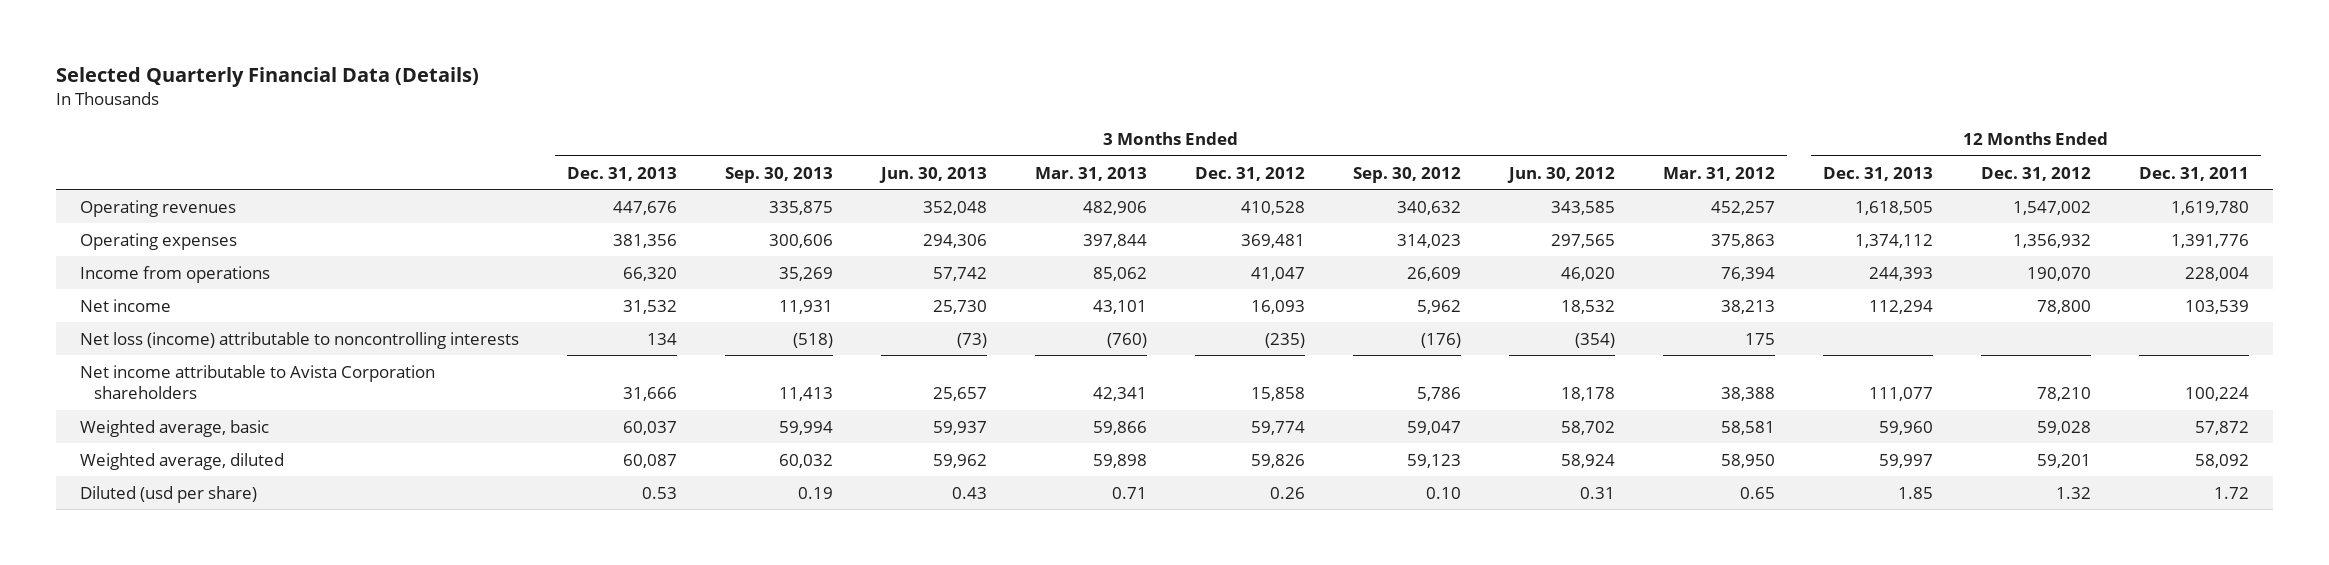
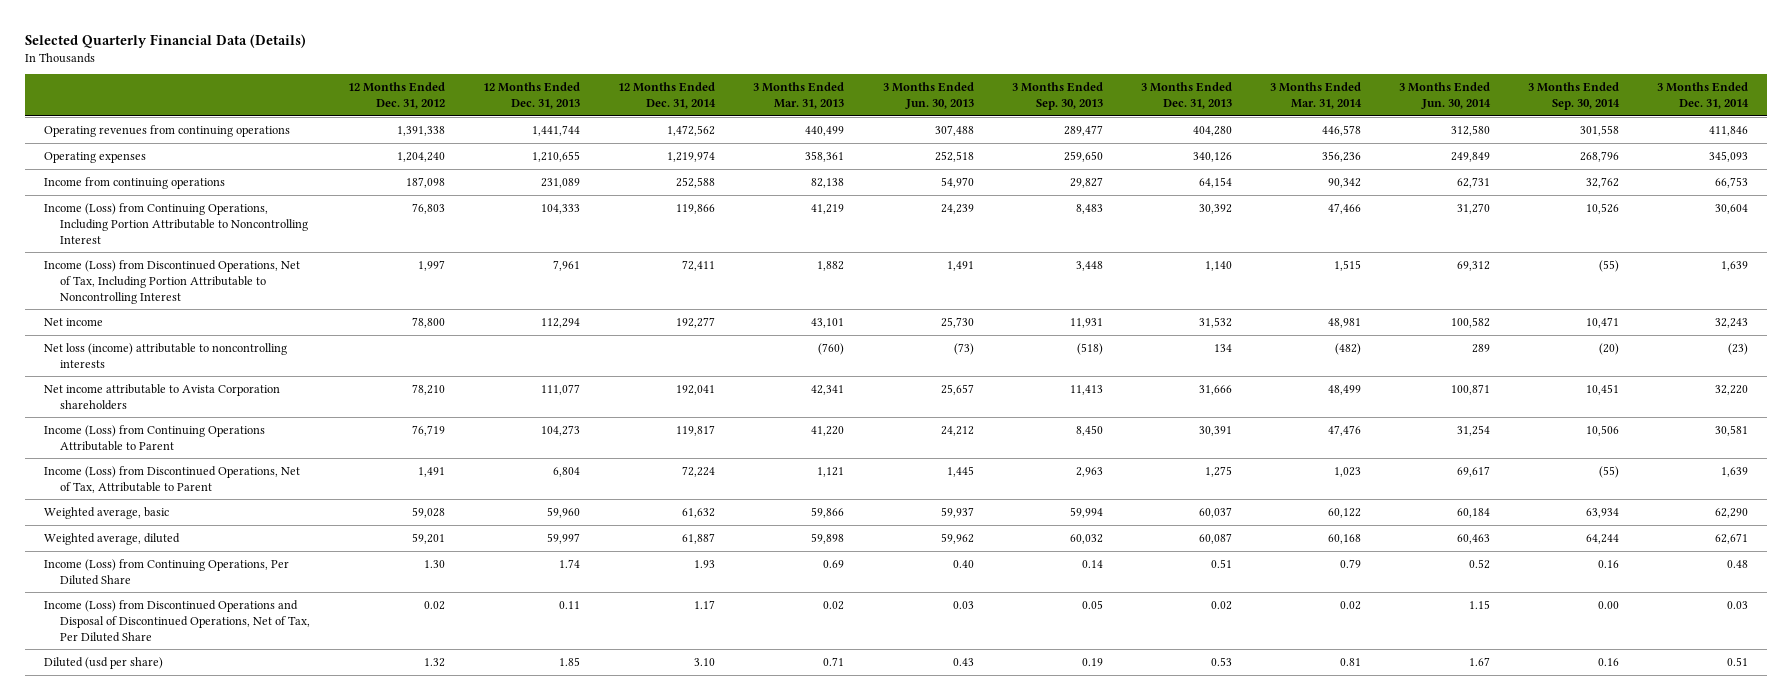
[1195,166,1306,181] Dec. 31, 2012 -> none
[1353,166,1462,183] Sep. 30, 2012 -> none
[1507,166,1616,183] Jun. 30, 2012 -> none
[1663,166,1776,181] Mar. 31, 2012 -> none
[2139,166,2250,181] Dec. 31, 2011 -> none
none -> [618,82,717,110] 12 Months Ended Dec. 31, 2014
none -> [1269,82,1362,110] 3 Months Ended Mar. 31, 2014
none -> [1399,82,1492,110] 3 Months Ended Jun. 30, 2014
none -> [1528,82,1621,111] 3 Months Ended Sep. 30, 2014
none -> [1657,82,1750,110] 3 Months Ended Dec. 31, 2014
[79,199,236,217] Operating revenues -> [43,124,290,137] Operating revenues from continuing operations
[612,200,677,215] 447,676 -> [1192,125,1232,136] 404,280
[769,200,834,215] 335,875 -> [1063,124,1103,136] 289,477
[923,200,988,215] 352,048 -> [934,124,974,136] 307,488
[1083,200,1148,215] 482,906 -> [805,125,845,136] 440,499
[1855,200,1934,215] 1,618,505 -> [532,124,581,136] 1,441,744
[2013,200,2092,215] 1,547,002 -> [397,125,446,136] 1,391,338
[612,233,677,248] 381,356 -> [1192,151,1232,162] 340,126
[769,233,834,248] 300,606 -> [1063,150,1103,162] 259,650
[923,233,988,248] 294,306 -> [934,150,974,162] 252,518
[1083,233,1148,248] 397,844 -> [805,150,845,162] 358,361
[1855,233,1934,248] 1,374,112 -> [532,150,581,162] 1,210,655
[2013,233,2092,248] 1,356,932 -> [397,151,446,162] 1,204,240
[79,265,270,283] Income from operations -> [43,176,225,189] Income from continuing operations
[622,266,677,281] 66,320 -> [1198,176,1232,188] 64,154
[779,266,834,281] 35,269 -> [1069,176,1103,188] 29,827
[933,266,988,281] 57,742 -> [940,176,974,188] 54,970
[1093,266,1148,281] 85,062 -> [811,177,845,188] 82,138
[1869,266,1934,281] 244,393 -> [541,177,581,188] 231,089
[2027,266,2092,281] 190,070 -> [406,176,446,188] 187,098
none -> [43,202,308,244] Income (Loss) from Continuing Operations, Including Portion Attributable to Noncontrolling Interest
none -> [43,259,300,304] Income (Loss) from Discontinued Operations, Net of Tax, Including Portion Attributable to Noncontrolling Interest
none -> [43,424,265,451] Income (Loss) from Continuing Operations Attributable to Parent
none -> [43,465,300,493] Income (Loss) from Discontinued Operations, Net of Tax, Attributable to Parent
none -> [43,558,289,585] Income (Loss) from Continuing Operations, Per Diluted Share
none -> [43,599,310,642] Income (Loss) from Discontinued Operations and Disposal of Discontinued Operations, Net of Tax, Per Diluted Share

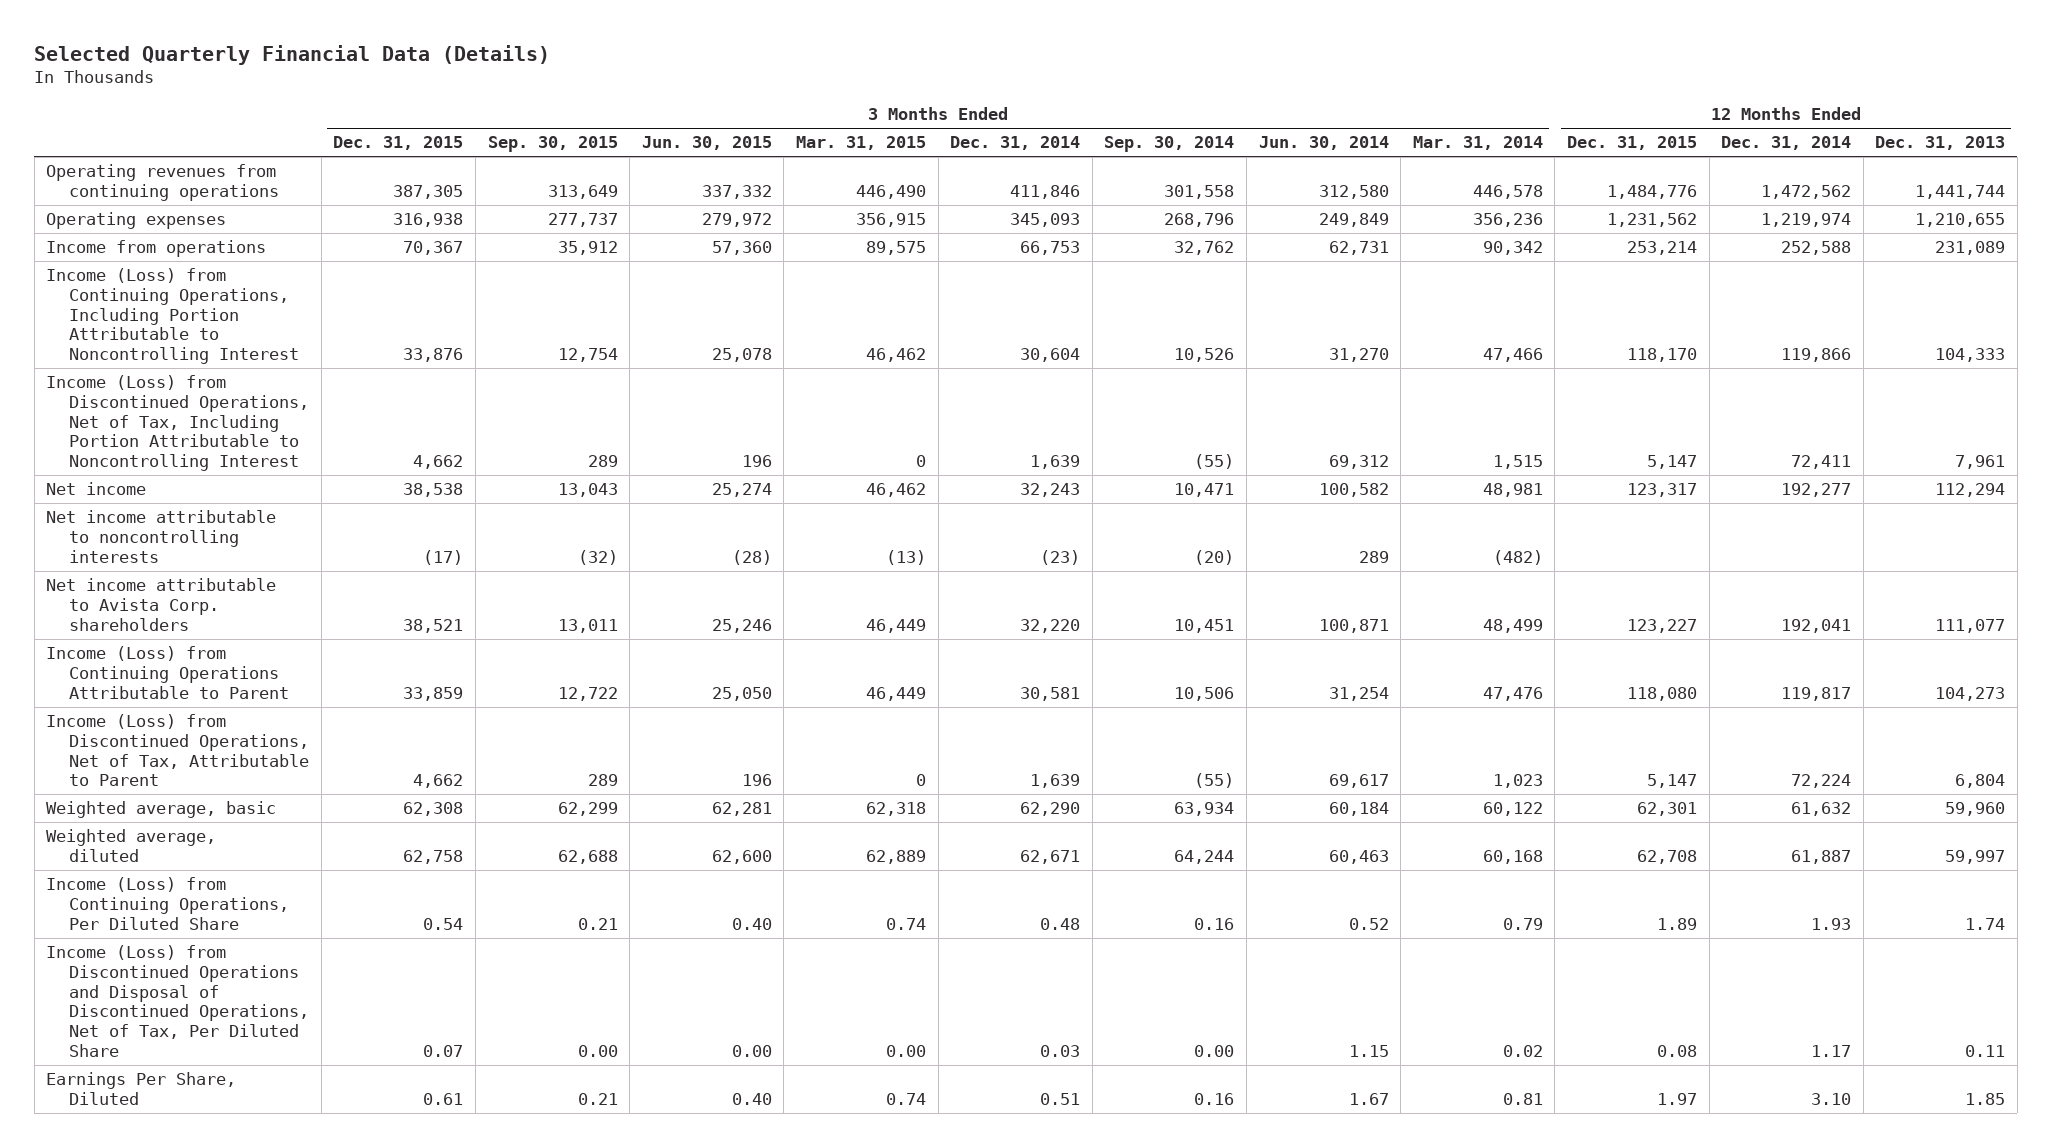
[348,82,446,110] 12 Months Ended Dec. 31, 2012 -> none
[753,82,845,110] 3 Months Ended Mar. 31, 2013 -> none
[882,82,974,110] 3 Months Ended Jun. 30, 2013 -> none
[1011,82,1103,111] 3 Months Ended Sep. 30, 2013 -> none
[1140,82,1232,110] 3 Months Ended Dec. 31, 2013 -> none
none -> [333,136,464,151] Dec. 31, 2015
none -> [487,136,618,153] Sep. 30, 2015
none -> [641,136,772,151] Jun. 30, 2015
none -> [795,136,926,151] Mar. 31, 2015
none -> [1566,136,1697,151] Dec. 31, 2015
[43,176,225,189] Income from continuing operations -> [46,240,267,258] Income from operations
[43,342,287,368] Net loss (income) attributable to noncontrolling interests -> [46,510,277,563] Net income attributable to noncontrolling interests
[43,383,280,410] Net income attributable to Avista Corporation shareholders -> [46,578,277,631] Net income attributable to Avista Corp. shareholders
[43,656,163,669] Diluted (usd per share) -> [46,1072,237,1105] Earnings Per Share, Diluted

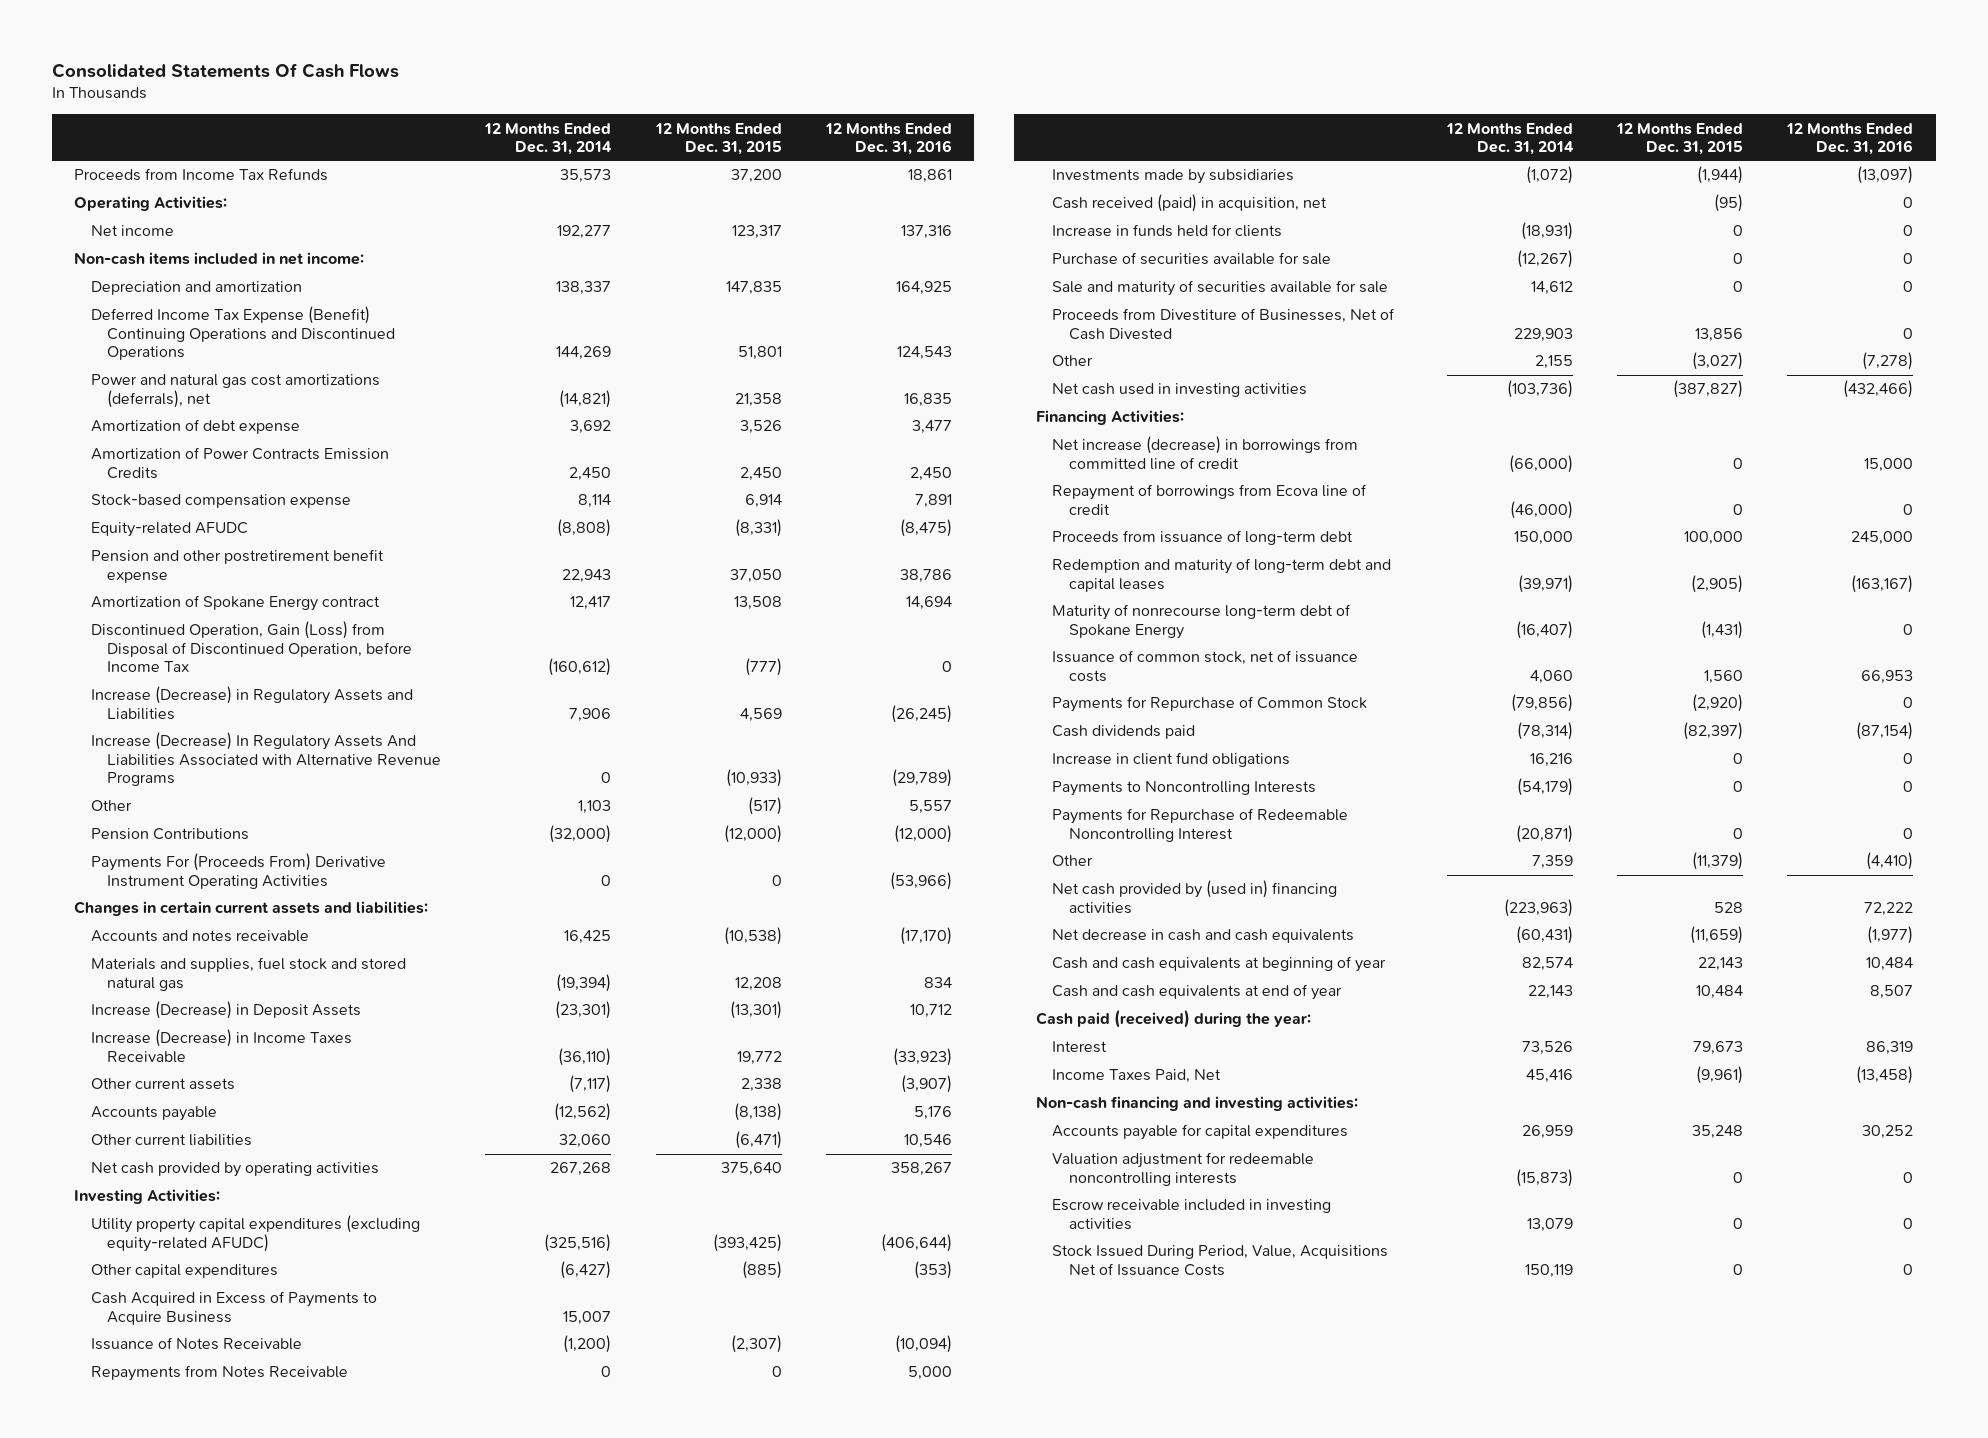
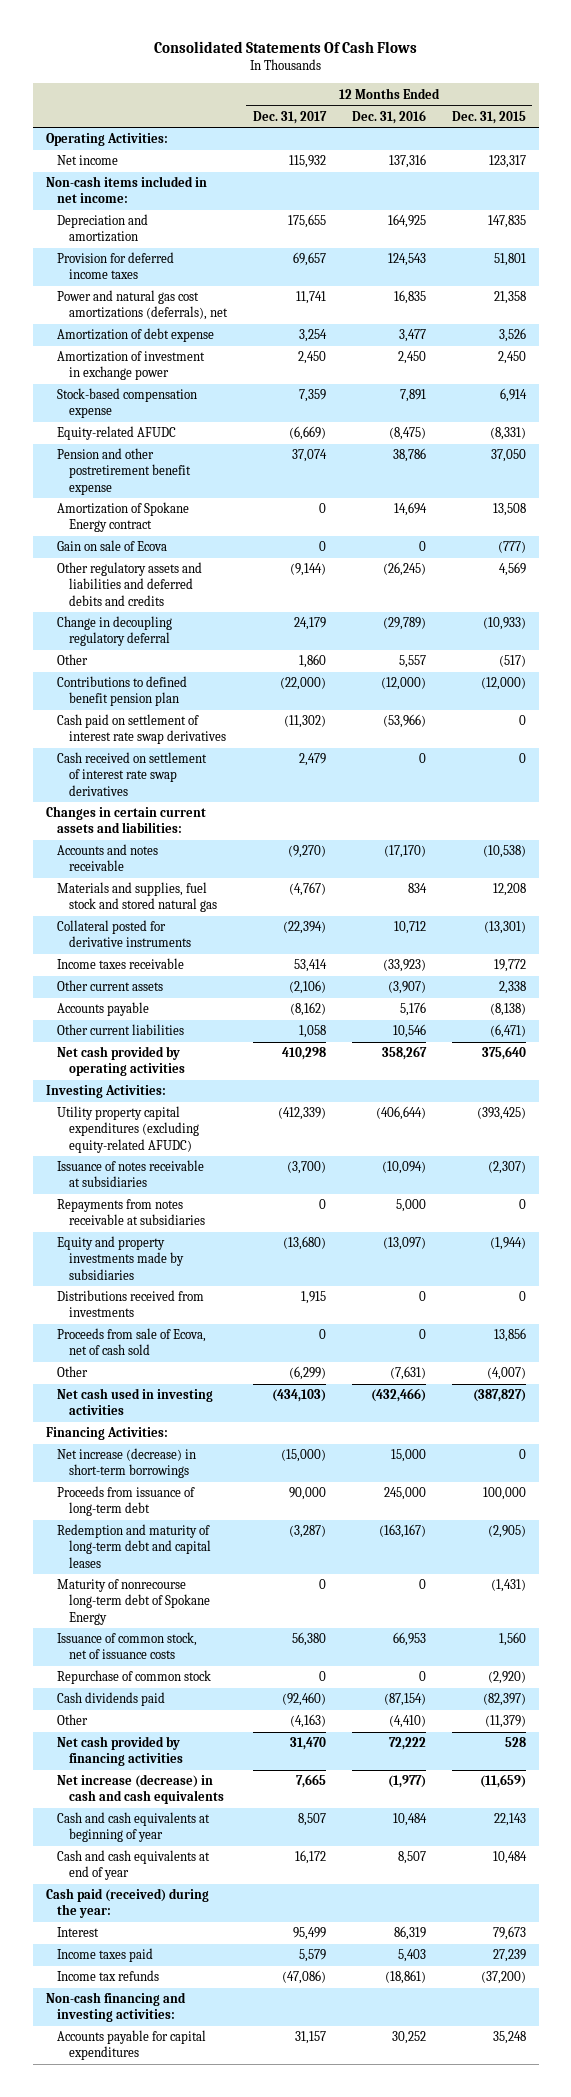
[484,122,613,155] 12 Months Ended Dec. 31, 2014 -> none
none -> [252,110,327,124] Dec. 31, 2017
[74,168,329,182] Proceeds from Income Tax Refunds -> none
[90,306,396,361] Deferred Income Tax Expense (Benefit) Continuing Operations and Discontinued Operations -> [57,252,175,280] Provision for deferred income taxes
[90,447,389,479] Amortization of Power Contracts Emission Credits -> [57,351,206,381] Amortization of investment in exchange power
[90,621,413,673] Discontinued Operation, Gain (Loss) from Disposal of Discontinued Operation, before Income Tax -> [57,540,168,552] Gain on sale of Ecova
[90,686,413,720] Increase (Decrease) in Regulatory Assets and Liabilities -> [57,562,203,606] Other regulatory assets and liabilities and deferred debits and credits
[90,732,442,787] Increase (Decrease) In Regulatory Assets And Liabilities Associated with Alternative Revenue Programs -> [57,616,173,647] Change in decoupling regulatory deferral
[90,828,249,841] Pension Contributions -> [57,676,188,707] Contributions to defined benefit pension plan
[90,853,386,889] Payments For (Proceeds From) Derivative Instrument Operating Activities -> [57,714,226,745] Cash paid on settlement of interest rate swap derivatives
none -> [57,752,208,796] Cash received on settlement of interest rate swap derivatives
[90,1001,361,1020] Increase (Decrease) in Deposit Assets -> [57,920,191,948] Collateral posted for derivative instruments
[90,1029,352,1063] Increase (Decrease) in Income Taxes Receivable -> [57,958,185,970] Income taxes receivable
[90,1264,278,1279] Other capital expenditures -> none
[90,1291,377,1325] Cash Acquired in Excess of Payments to Acquire Business -> none
[1052,194,1328,213] Cash received (paid) in acquisition, net -> none
[1052,224,1283,238] Increase in funds held for clients -> none
[1052,252,1332,266] Purchase of securities available for sale -> none
[1052,280,1389,297] Sale and maturity of securities available for sale -> none
[90,1337,302,1351] Issuance of Notes Receivable -> [57,1160,205,1188] Issuance of notes receivable at subsidiaries
[90,1365,348,1382] Repayments from Notes Receivable -> [57,1199,205,1226] Repayments from notes receivable at subsidiaries
[1052,169,1295,185] Investments made by subsidiaries -> [57,1236,184,1280] Equity and property investments made by subsidiaries
none -> [57,1290,205,1318] Distributions received from investments
[1052,308,1396,340] Proceeds from Divestiture of Businesses, Net of Cash Divested -> [57,1328,207,1356] Proceeds from sale of Ecova, net of cash sold
[1692,352,1744,371] (3,027) -> [486,1367,526,1381] (4,007)
[1862,352,1914,371] (7,278) -> [389,1366,426,1381] (7,631)
[1052,484,1368,515] Repayment of borrowings from Ecova line of credit -> none
[1052,436,1359,470] Net increase (decrease) in borrowings from committed line of credit -> [57,1448,197,1479] Net increase (decrease) in short-term borrowings
[1052,696,1368,713] Payments for Repurchase of Common Stock -> [57,1670,212,1685] Repurchase of common stock
[1052,752,1291,768] Increase in client fund obligations -> none
[1052,781,1317,797] Payments to Noncontrolling Interests -> none
[1052,808,1349,842] Payments for Repurchase of Redeemable Noncontrolling Interest -> none
[1052,880,1338,914] Net cash provided by (used in) financing activities -> [57,1736,183,1767] Net cash provided by financing activities
[1052,929,1355,944] Net decrease in cash and cash equivalents -> [57,1774,224,1805] Net increase (decrease) in cash and cash equivalents
[1052,1069,1222,1084] Income Taxes Paid, Net -> [57,1948,154,1963] Income taxes paid
[1696,1066,1744,1085] (9,961) -> [492,1949,526,1963] 27,239
[1856,1066,1914,1085] (13,458) -> [397,1949,426,1963] 5,403
none -> [57,1970,160,1982] Income tax refunds
[1052,1152,1315,1186] Valuation adjustment for redeemable noncontrolling interests -> none
[1052,1199,1332,1230] Escrow receivable included in investing activities -> none
[1052,1245,1389,1276] Stock Issued During Period, Value, Acquisitions Net of Issuance Costs -> none

